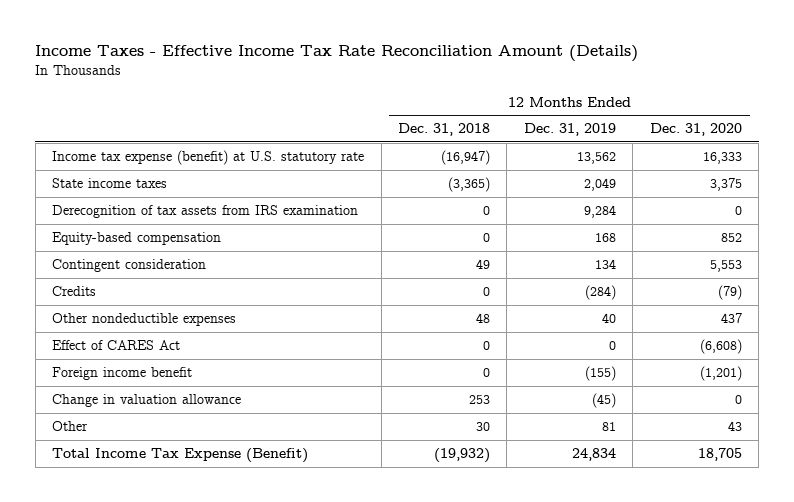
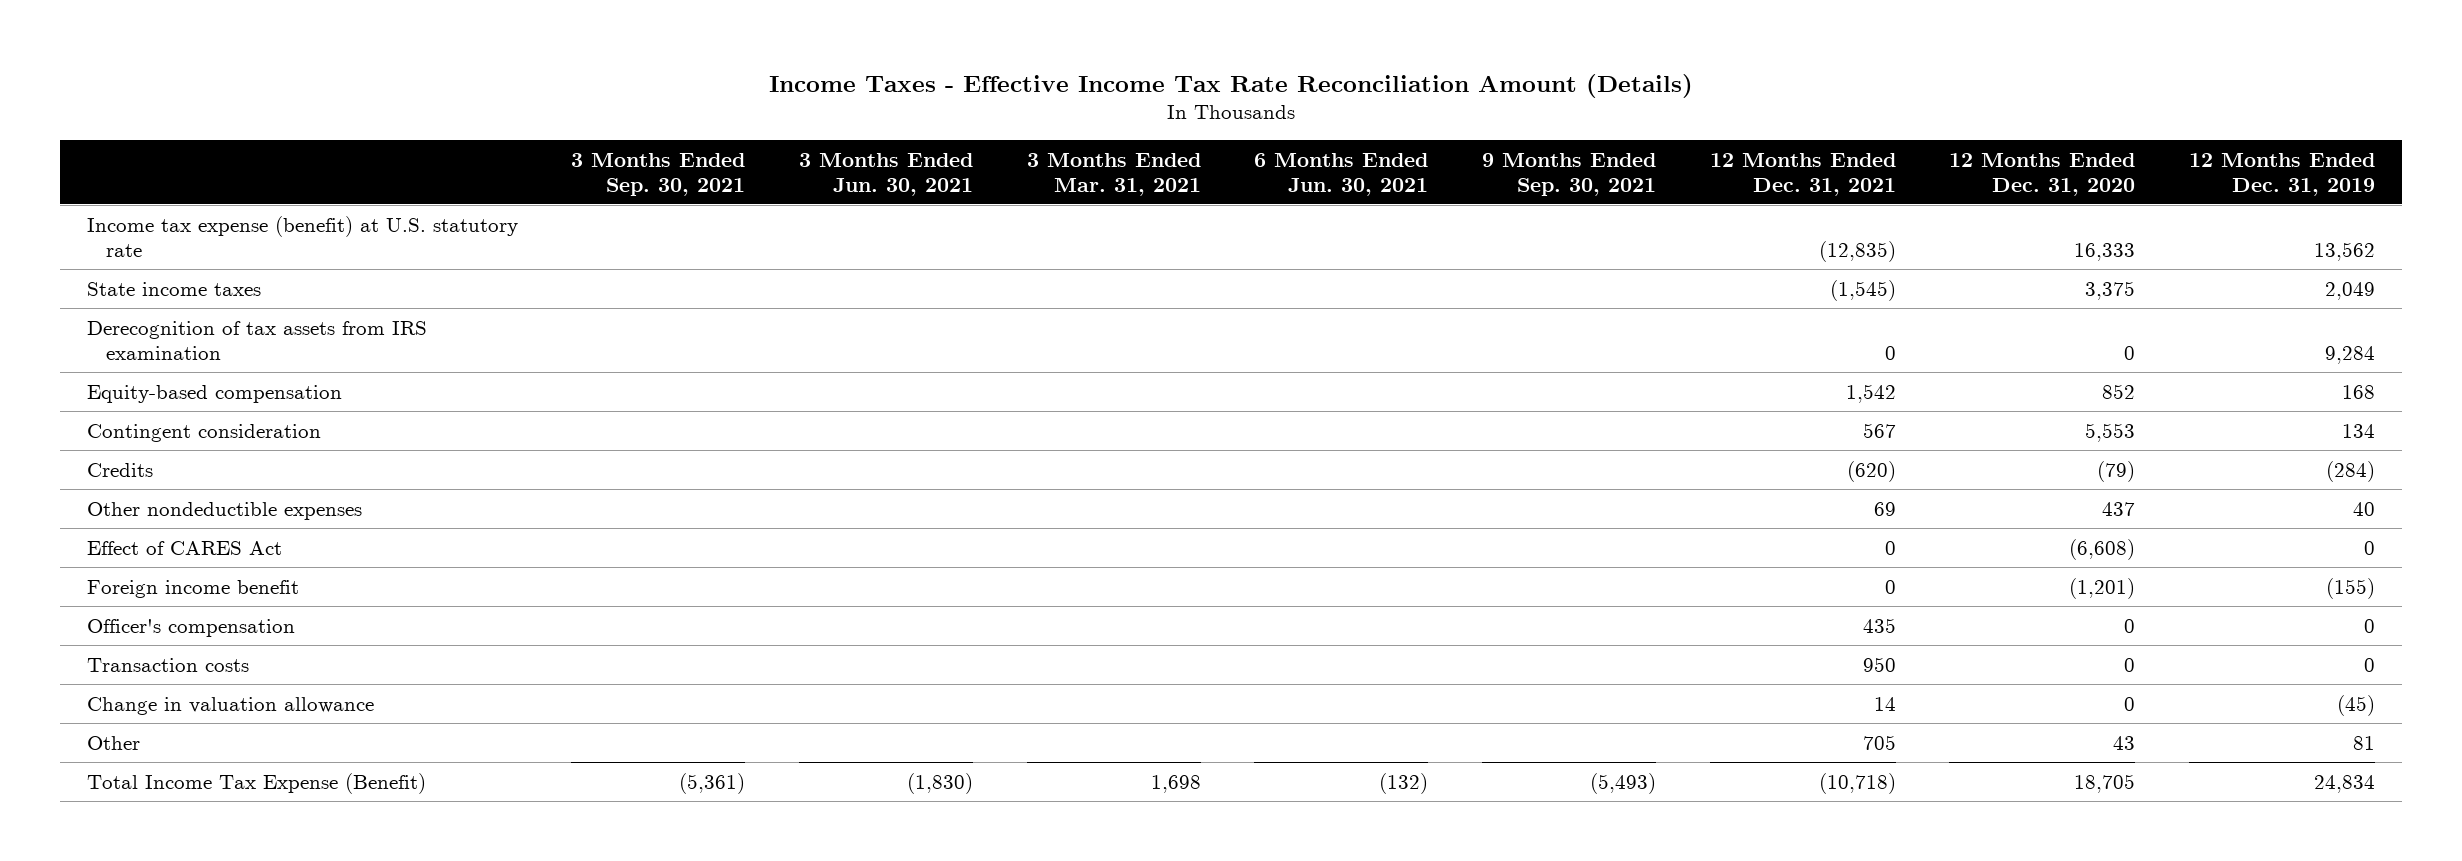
[397,123,490,137] Dec. 31, 2018 -> none
none -> [571,152,746,196] 3 Months Ended Sep. 30, 2021
none -> [798,152,973,196] 3 Months Ended Jun. 30, 2021
none -> [1026,152,1201,196] 3 Months Ended Mar. 31, 2021
none -> [1254,152,1429,196] 6 Months Ended Jun. 30, 2021
none -> [1481,152,1656,196] 9 Months Ended Sep. 30, 2021
none -> [1709,152,1896,196] 12 Months Ended Dec. 31, 2021
none -> [86,618,295,637] Officer's compensation
none -> [86,657,249,672] Transaction costs

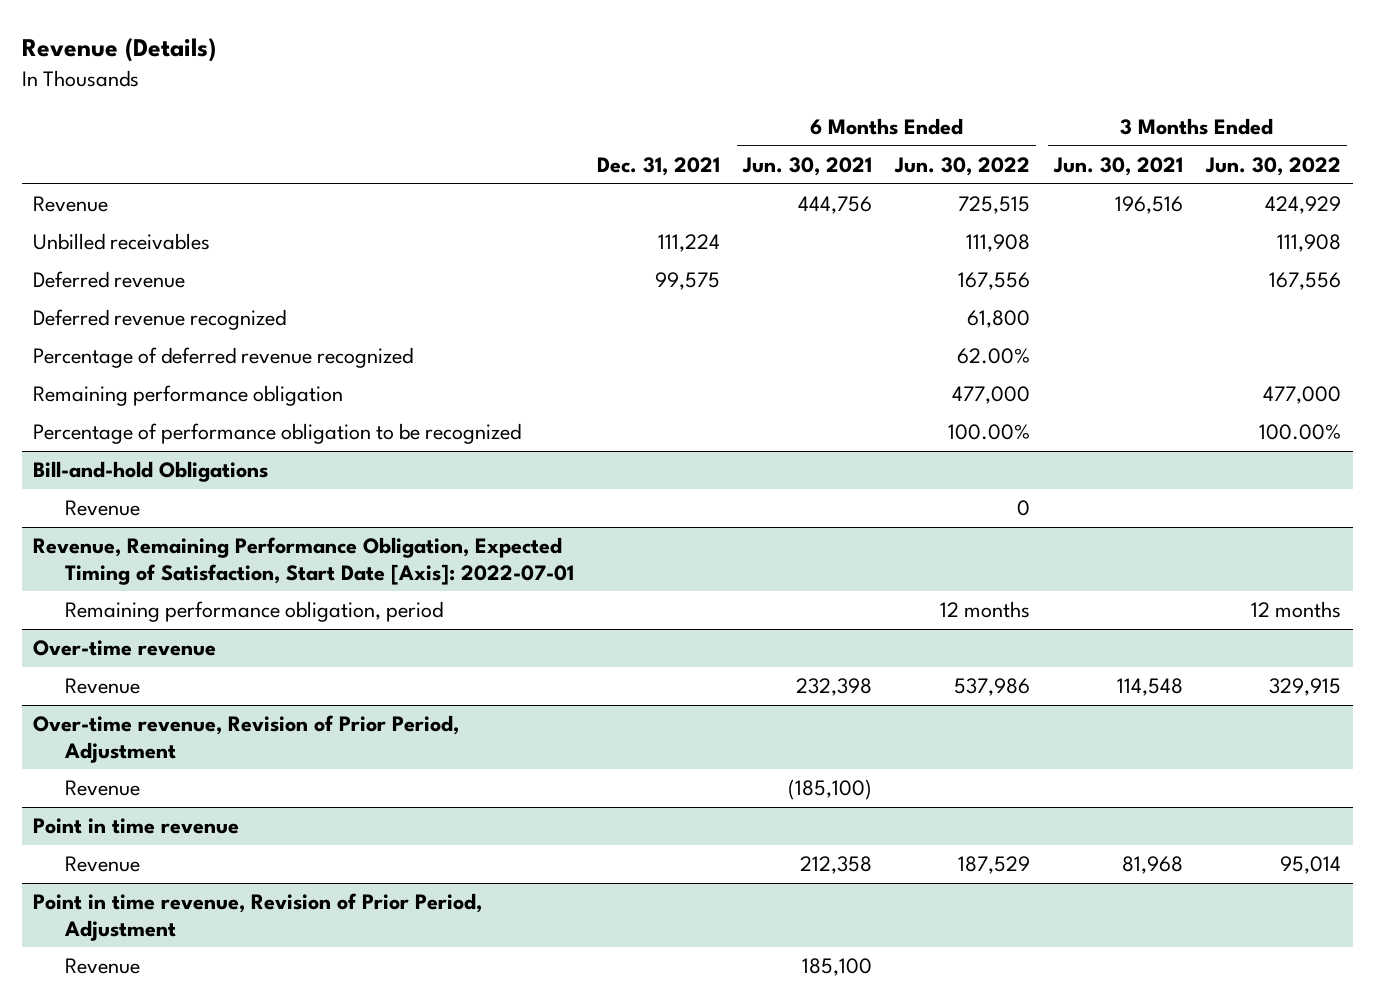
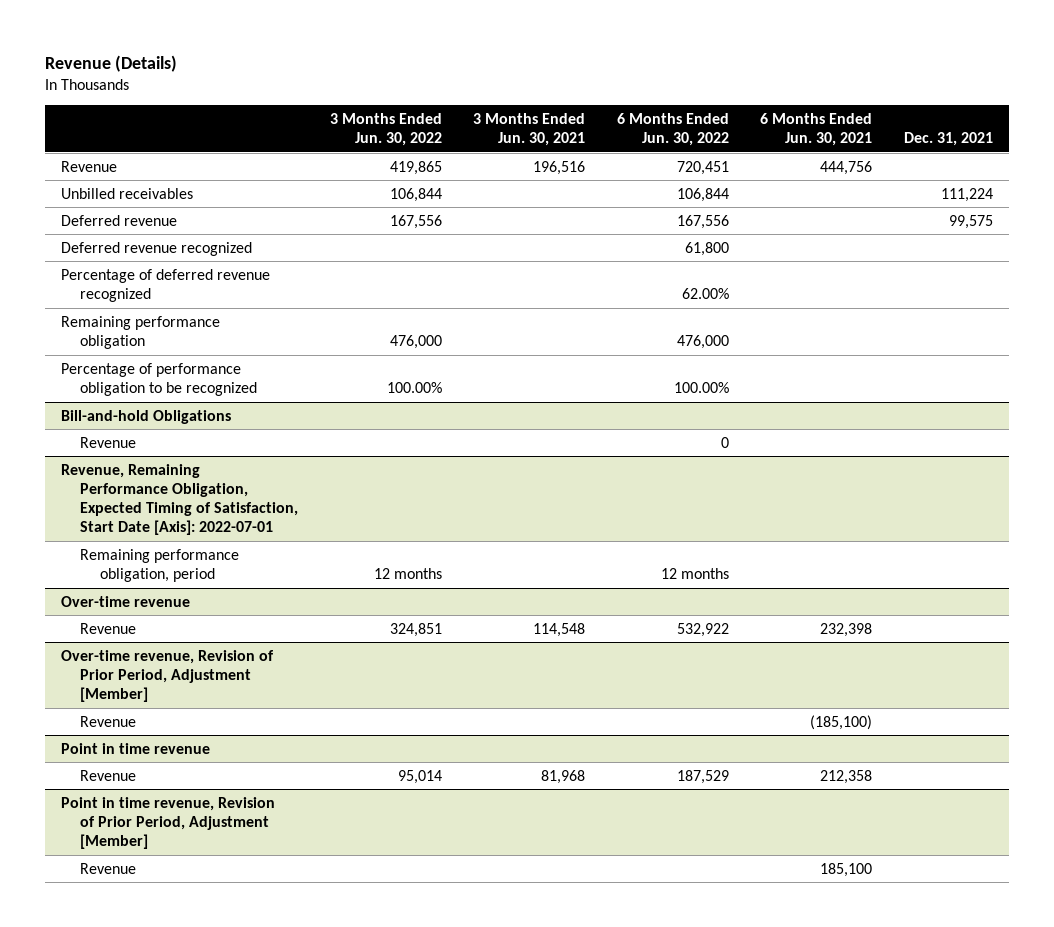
[958,196,1031,215] 725,515 -> [676,160,729,175] 720,451
[1264,196,1341,215] 424,929 -> [389,160,442,175] 419,865
[966,234,1031,253] 111,908 -> [676,187,729,202] 106,844
[1276,234,1341,253] 111,908 -> [389,187,442,202] 106,844
[952,386,1031,405] 477,000 -> [676,334,729,349] 476,000
[1262,386,1341,405] 477,000 -> [389,334,442,349] 476,000
[954,678,1031,697] 537,986 -> [676,622,729,637] 532,922
[1268,678,1341,697] 329,915 -> [389,622,442,637] 324,851
[33,715,460,763] Over-time revenue, Revision of Prior Period, Adjustment -> [61,649,275,703] Over-time revenue, Revision of Prior Period, Adjustment [Member]
[33,893,483,941] Point in time revenue, Revision of Prior Period, Adjustment -> [61,796,276,850] Point in time revenue, Revision of Prior Period, Adjustment [Member]

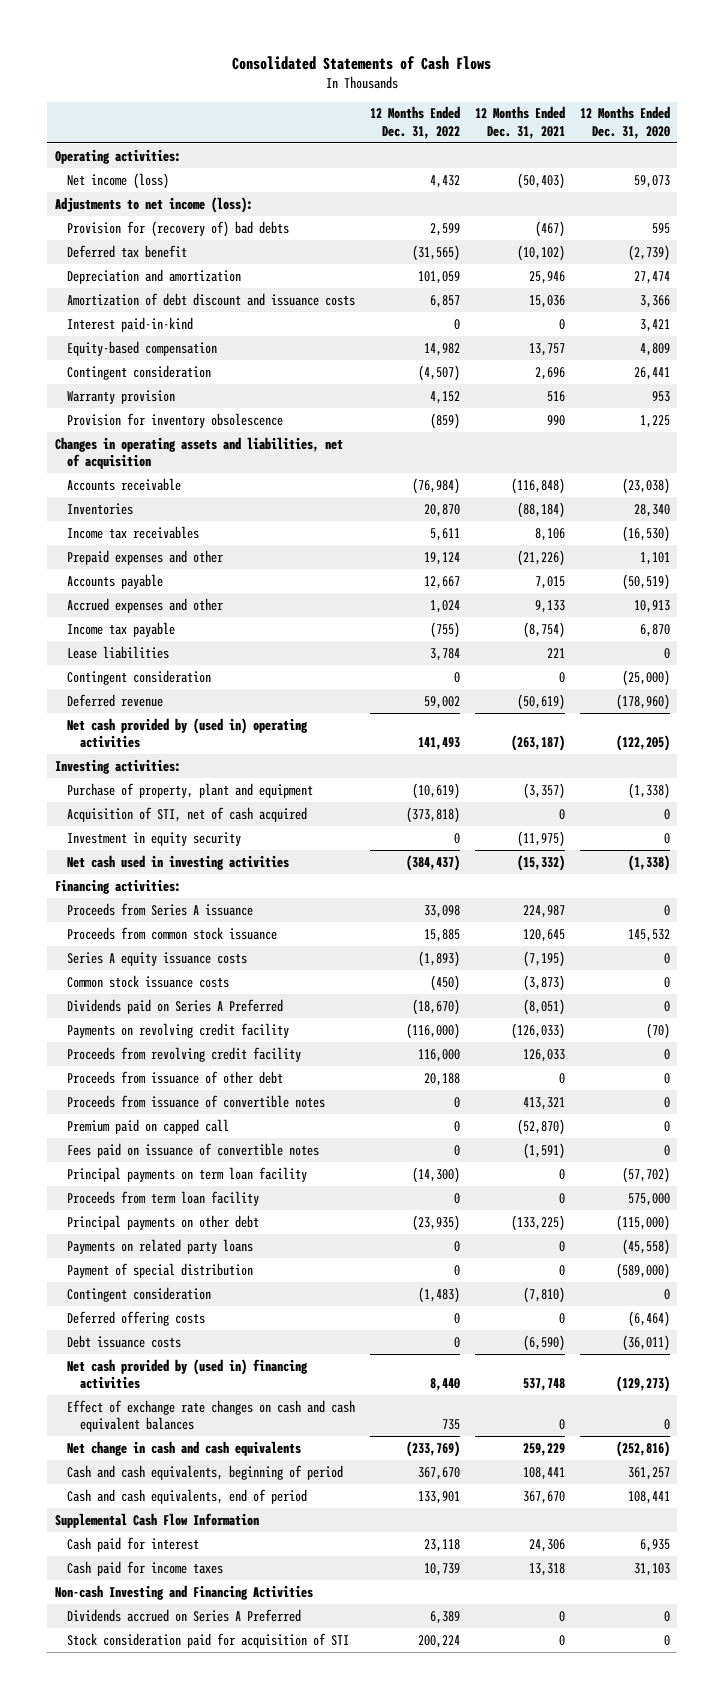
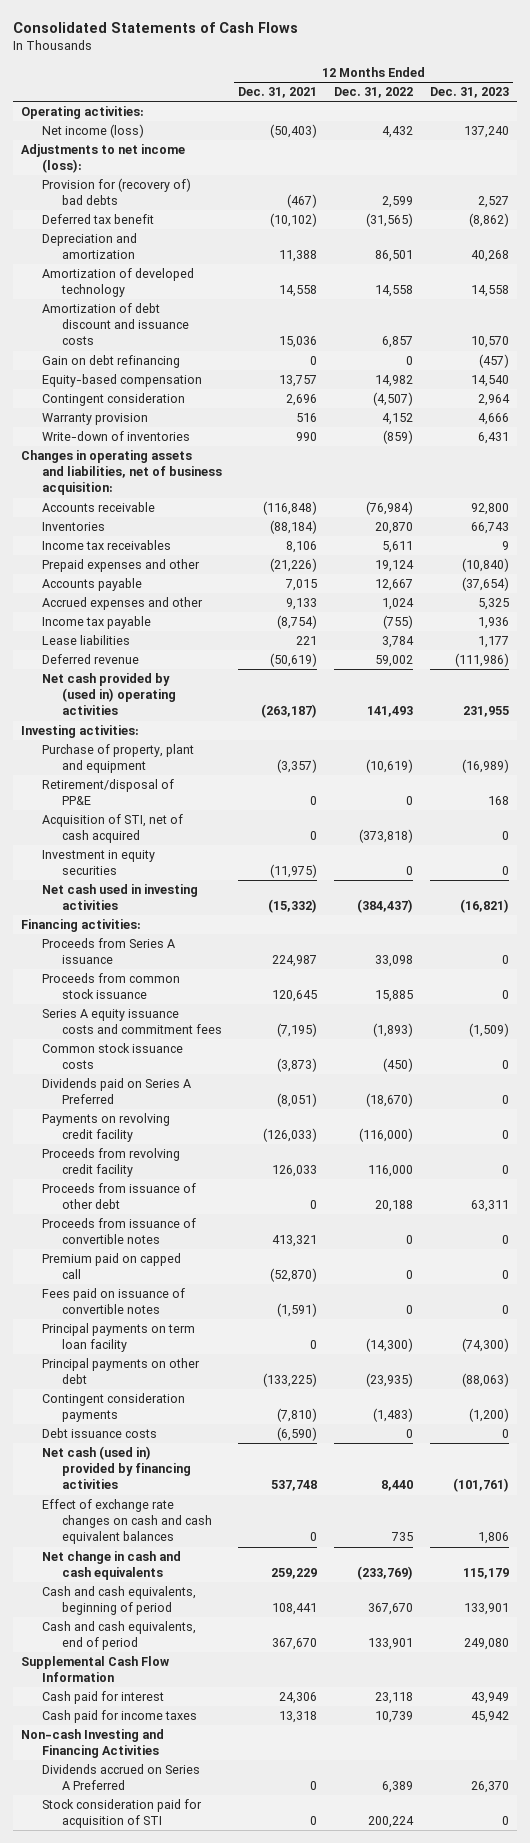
[579,106,670,139] 12 Months Ended Dec. 31, 2020 -> none
none -> [430,87,510,99] Dec. 31, 2023
[418,270,461,284] 101,059 -> [375,250,414,263] 86,501
[528,270,565,284] 25,946 -> [279,250,318,263] 11,388
none -> [41,268,194,298] Amortization of developed technology
[67,316,194,332] Interest paid-in-kind -> none
none -> [41,355,180,369] Gain on debt refinancing
[67,412,284,428] Provision for inventory obsolescence -> [41,431,190,442] Write-down of inventories
[54,436,343,470] Changes in operating assets and liabilities, net of acquisition -> [21,450,222,496] Changes in operating assets and liabilities, net of business acquisition:
[67,669,212,685] Contingent consideration -> none
none -> [41,779,174,806] Retirement/disposal of PP&E
[67,831,242,846] Investment in equity security -> [41,850,155,876] Investment in equity securities
[67,951,248,966] Series A equity issuance costs -> [41,1009,222,1035] Series A equity issuance costs and commitment fees
[67,1190,260,1206] Proceeds from term loan facility -> none
[67,1238,254,1254] Payments on related party loans -> none
[67,1262,254,1278] Payment of special distribution -> none
[67,1310,206,1326] Deferred offering costs -> none
[67,1286,212,1302] Contingent consideration -> [41,1393,185,1423] Contingent consideration payments
[67,1358,309,1390] Net cash provided by (used in) financing activities -> [41,1446,191,1490] Net cash (used in) provided by financing activities

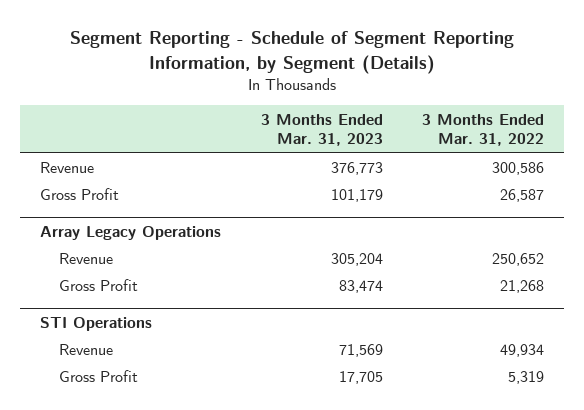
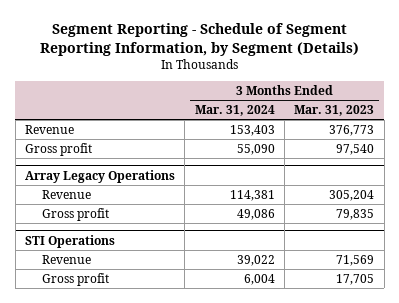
[422,113,545,147] 3 Months Ended Mar. 31, 2022 -> none
none -> [194,105,275,117] Mar. 31, 2024
[39,188,119,201] Gross Profit -> [24,142,92,156] Gross profit
[330,189,383,203] 101,179 -> [336,143,375,155] 97,540
[58,279,138,292] Gross Profit -> [41,207,109,221] Gross profit
[338,280,383,294] 83,474 -> [336,208,375,220] 79,835
[58,370,138,383] Gross Profit -> [41,272,109,286] Gross profit

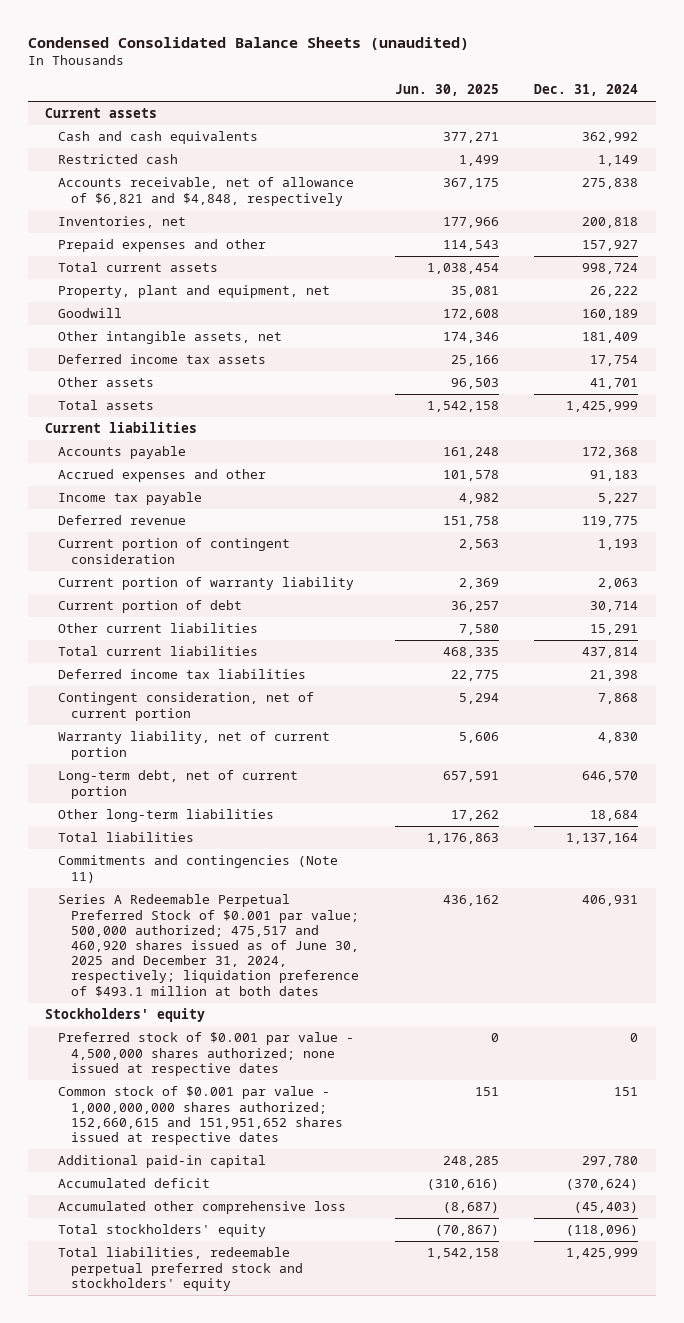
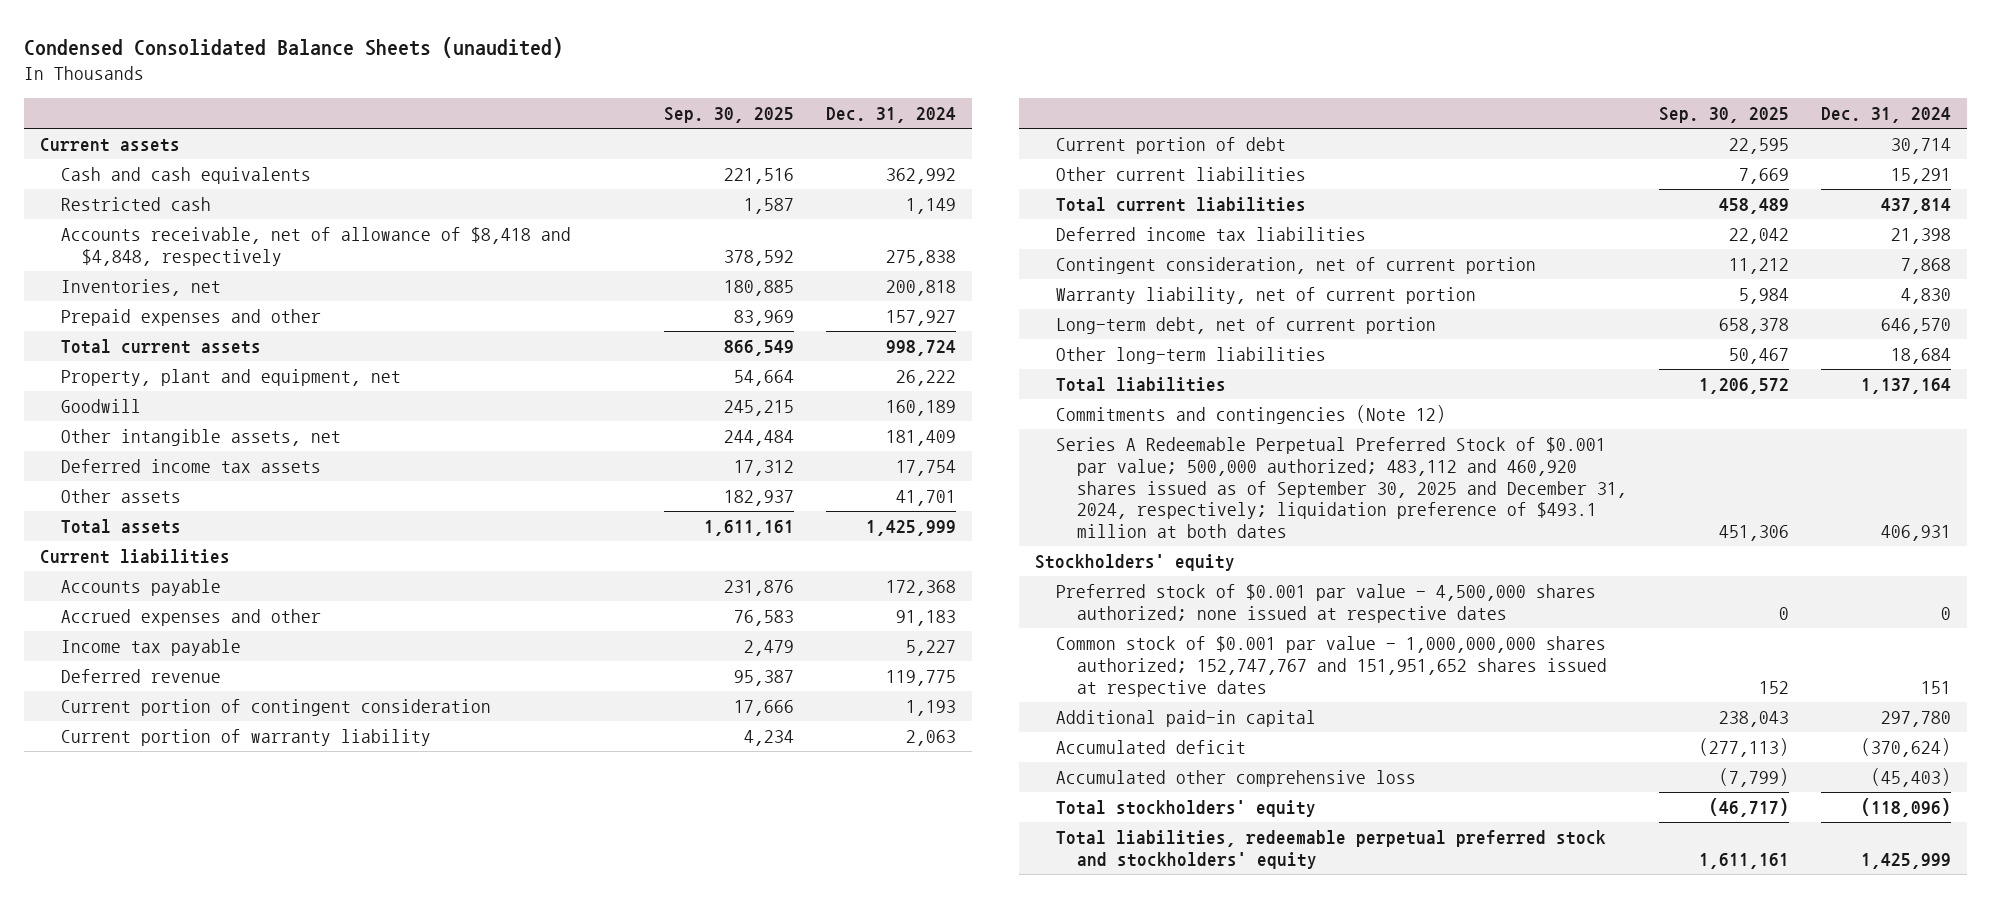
[394,84,499,97] Jun. 30, 2025 -> none
none -> [664,107,795,124] Sep. 30, 2025
[58,177,355,206] Accounts receivable, net of allowance of $6,821 and $4,848, respectively -> [61,227,572,266] Accounts receivable, net of allowance of $8,418 and $4,848, respectively
[58,855,339,883] Commitments and contingencies (Note 11) -> [1056,405,1447,425] Commitments and contingencies (Note 12)
[58,894,359,997] Series A Redeemable Perpetual Preferred Stock of $0.001 par value; 500,000 authorized; 475,517 and 460,920 shares issued as of June 30, 2025 and December 31, 2024, respectively; liquidation preference of $493.1 million at both dates -> [1056,437,1628,539] Series A Redeemable Perpetual Preferred Stock of $0.001 par value; 500,000 authorized; 483,112 and 460,920 shares issued as of September 30, 2025 and December 31, 2024, respectively; liquidation preference of $493.1 million at both dates
[58,1086,343,1145] Common stock of $0.001 par value - 1,000,000,000 shares authorized; 152,660,615 and 151,951,652 shares issued at respective dates -> [1056,636,1608,697] Common stock of $0.001 par value - 1,000,000,000 shares authorized; 152,747,767 and 151,951,652 shares issued at respective dates

